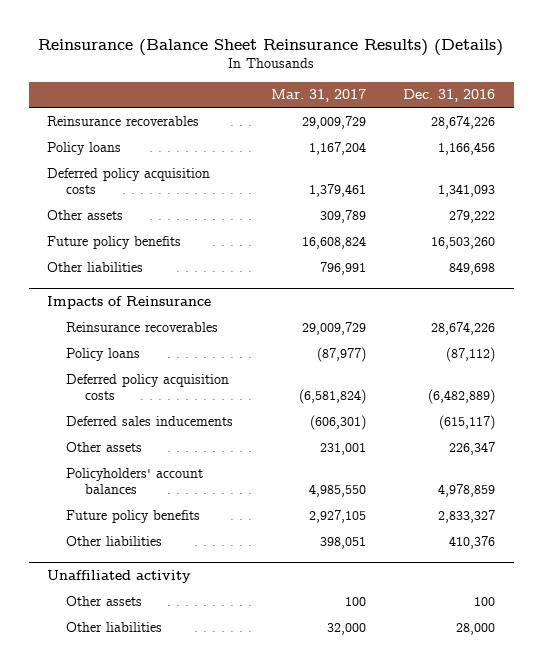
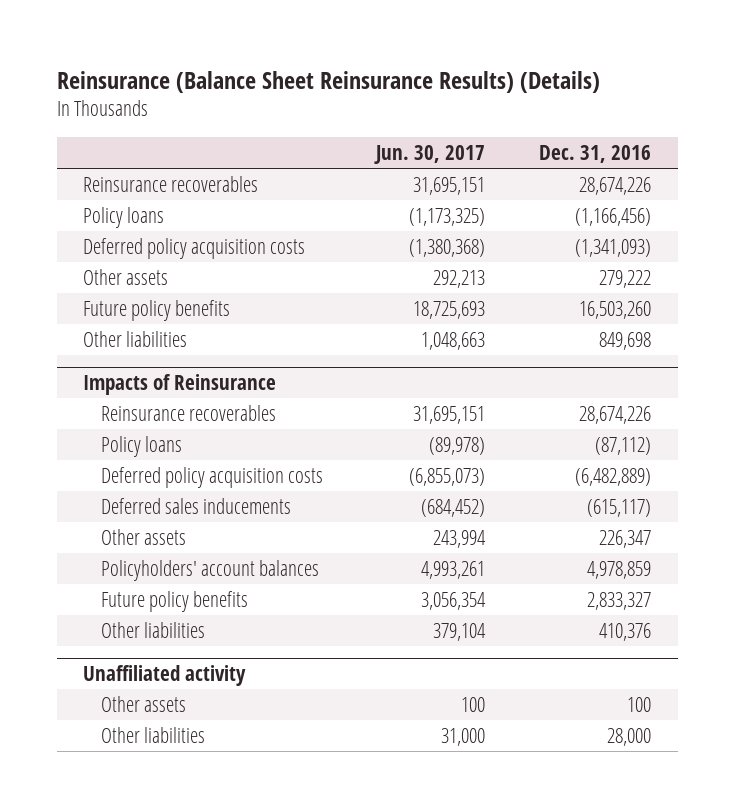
[270,89,366,103] Mar. 31, 2017 -> none
none -> [374,145,486,165] Jun. 30, 2017
[438,141,496,155] 1,166,456 -> [574,208,651,227] (1,166,456)
[438,183,496,197] 1,341,093 -> [574,239,651,258] (1,341,093)

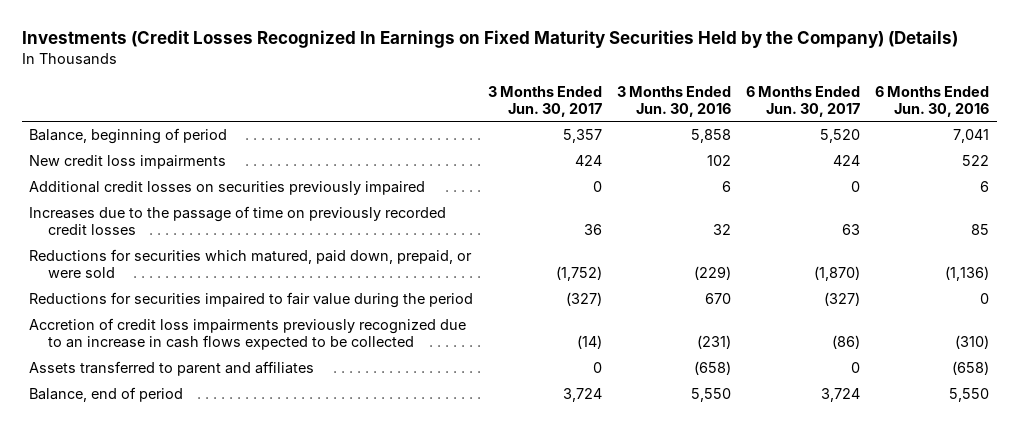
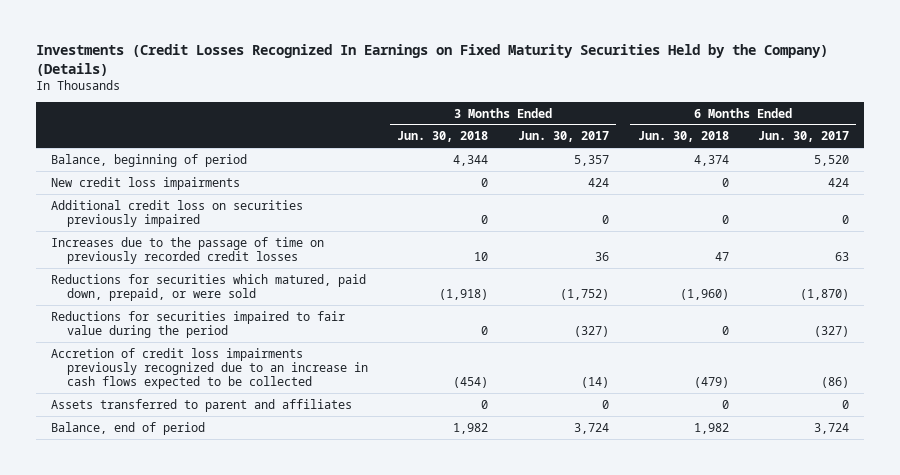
[617,85,732,117] 3 Months Ended Jun. 30, 2016 -> none
[875,85,990,117] 6 Months Ended Jun. 30, 2016 -> none
none -> [397,131,489,143] Jun. 30, 2018
none -> [637,131,729,143] Jun. 30, 2018
[29,181,426,196] Additional credit losses on securities previously impaired -> [50,199,303,227] Additional credit loss on securities previously impaired

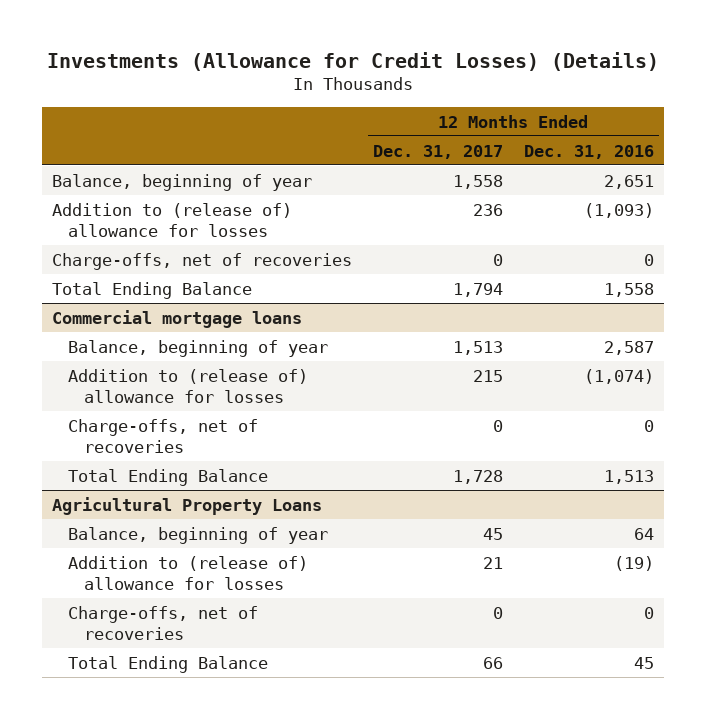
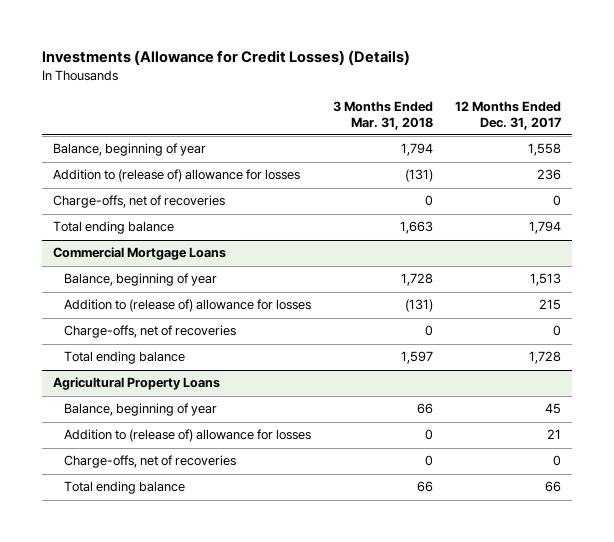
[523,144,654,159] Dec. 31, 2016 -> none
none -> [332,100,433,130] 3 Months Ended Mar. 31, 2018
[51,281,252,299] Total Ending Balance -> [52,221,174,235] Total ending balance
[51,309,302,328] Commercial mortgage loans -> [52,247,226,261] Commercial Mortgage Loans
[68,468,269,486] Total Ending Balance -> [63,351,185,365] Total ending balance
[68,655,269,673] Total Ending Balance -> [63,481,185,495] Total ending balance

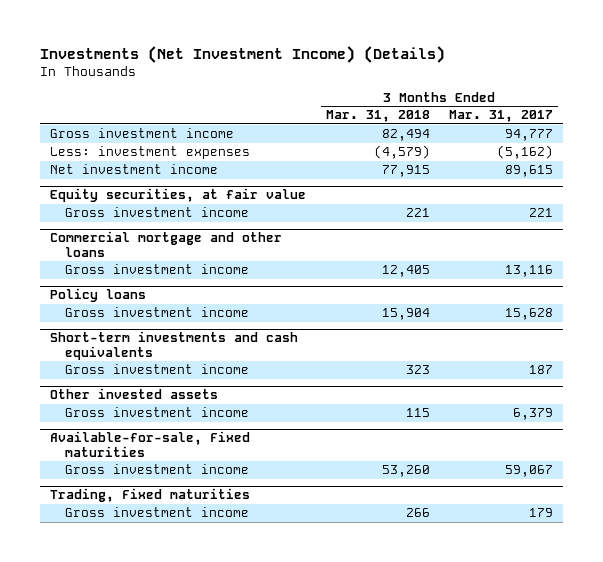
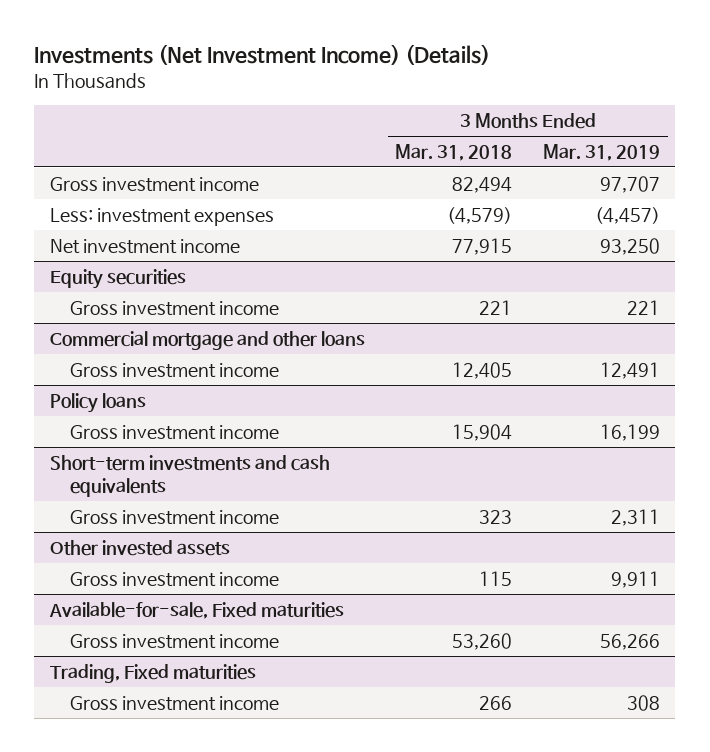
[449,110,554,123] Mar. 31, 2017 -> none
none -> [543,144,661,162] Mar. 31, 2019
[49,188,306,203] Equity securities, at fair value -> [49,268,186,289] Equity securities

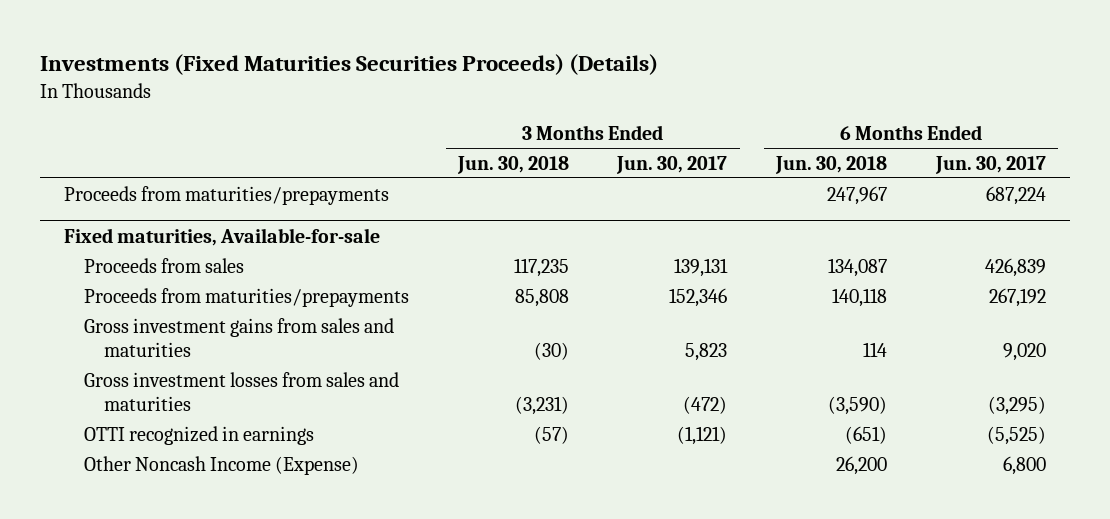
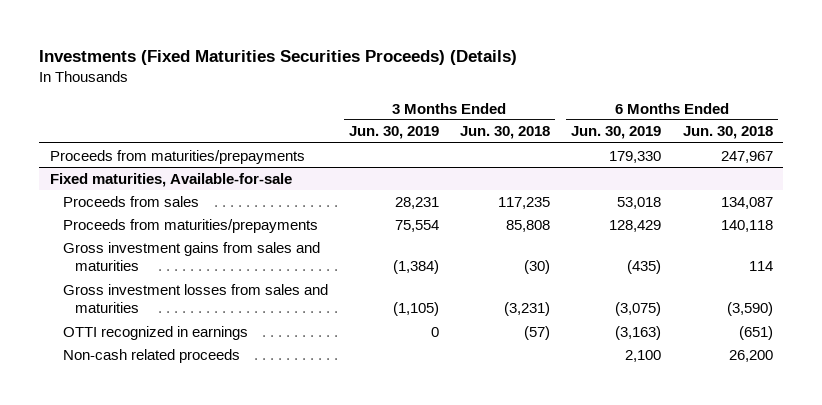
[616,155,728,174] Jun. 30, 2017 -> none
[934,155,1046,174] Jun. 30, 2017 -> none
none -> [348,126,439,140] Jun. 30, 2019
none -> [571,126,662,140] Jun. 30, 2019
[84,455,360,475] Other Noncash Income (Expense) -> [62,348,240,363] Non-cash related proceeds

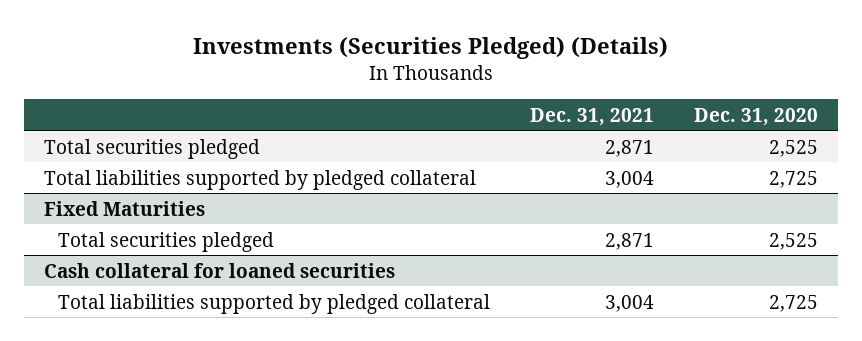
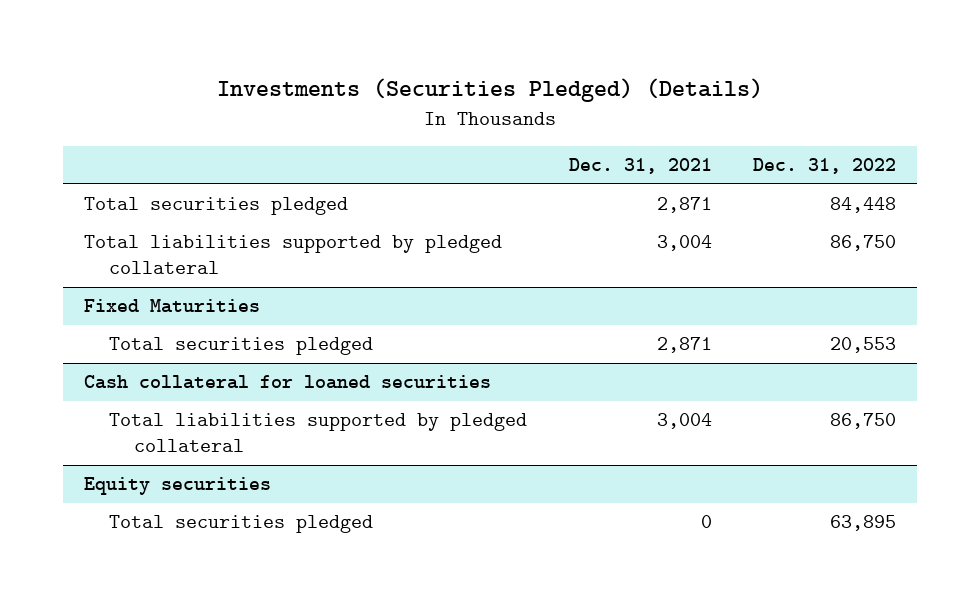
[694,107,819,126] Dec. 31, 2020 -> none
none -> [753,158,897,175] Dec. 31, 2022
none -> [83,477,271,496] Equity securities
none -> [109,515,374,534] Total securities pledged

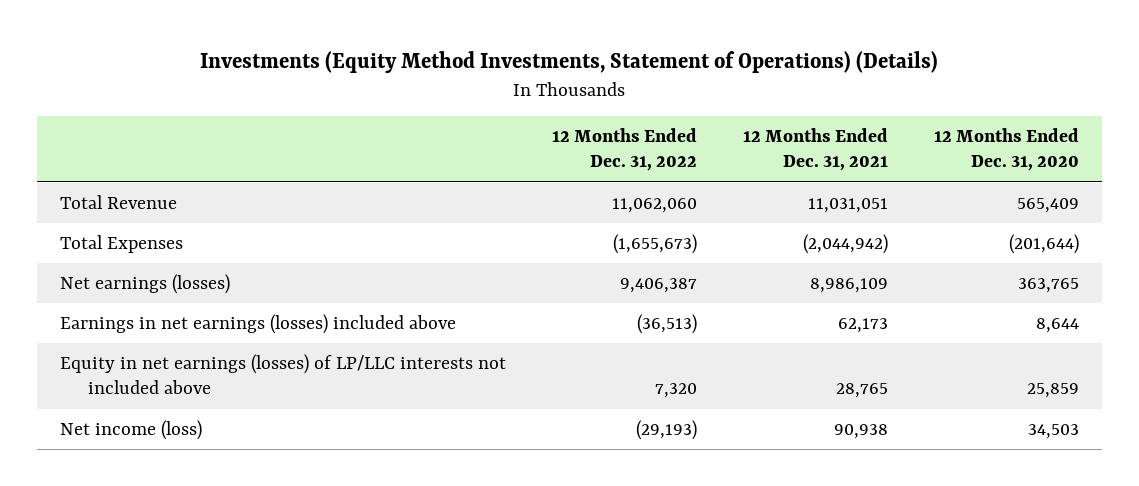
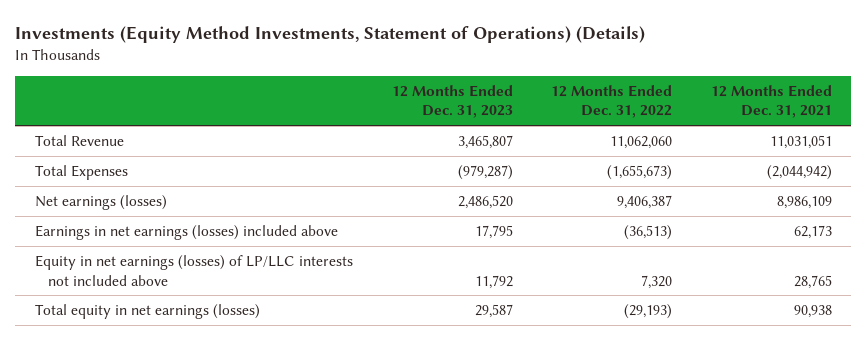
[934,127,1080,172] 12 Months Ended Dec. 31, 2020 -> none
none -> [391,84,513,119] 12 Months Ended Dec. 31, 2023
[59,419,202,440] Net income (loss) -> [34,303,260,319] Total equity in net earnings (losses)

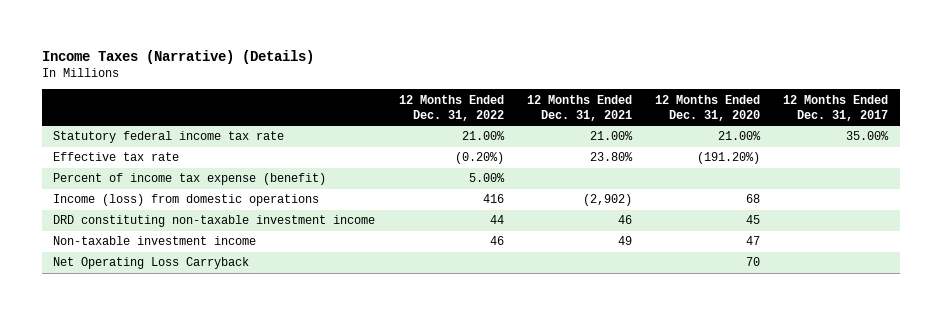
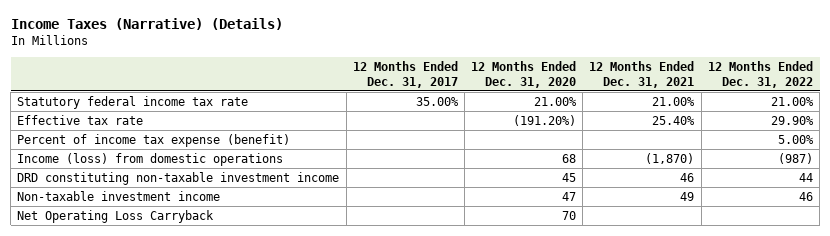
[454,152,504,165] (0.20%) -> [770,115,814,125] 29.90%
[589,152,633,162] 23.80% -> [652,115,696,125] 25.40%
[482,194,504,204] 416 -> [777,152,813,164] (987)
[582,194,632,207] (2,902) -> [645,152,695,164] (1,870)

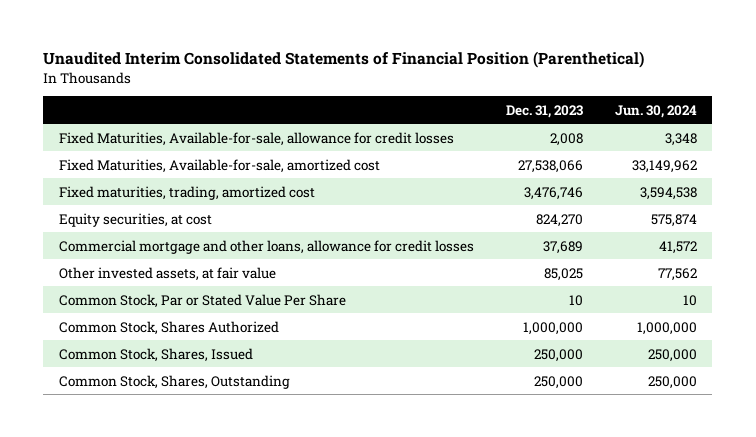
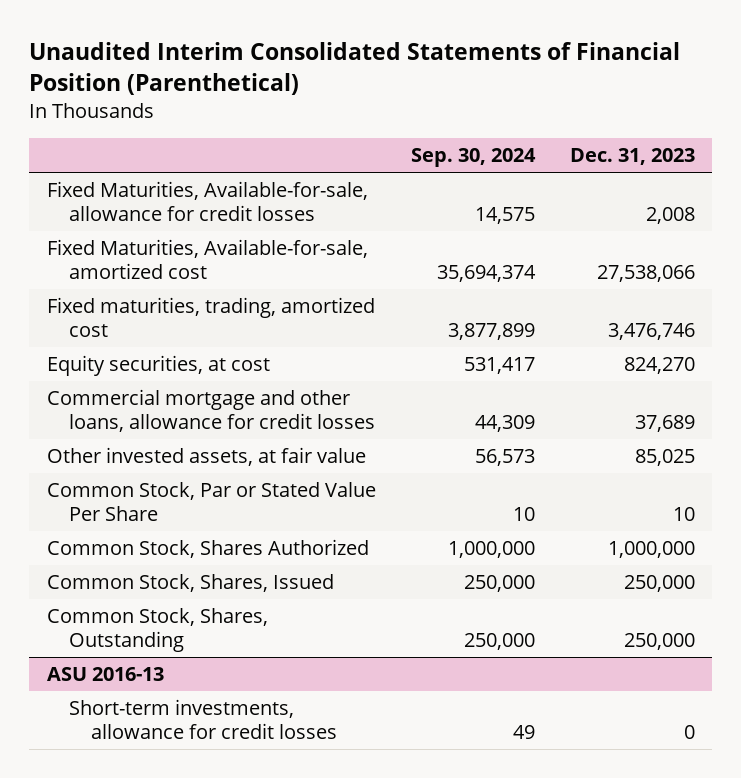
[614,104,697,118] Jun. 30, 2024 -> none
none -> [410,148,536,168] Sep. 30, 2024
none -> [46,667,164,682] ASU 2016-13
none -> [68,699,338,739] Short-term investments, allowance for credit losses

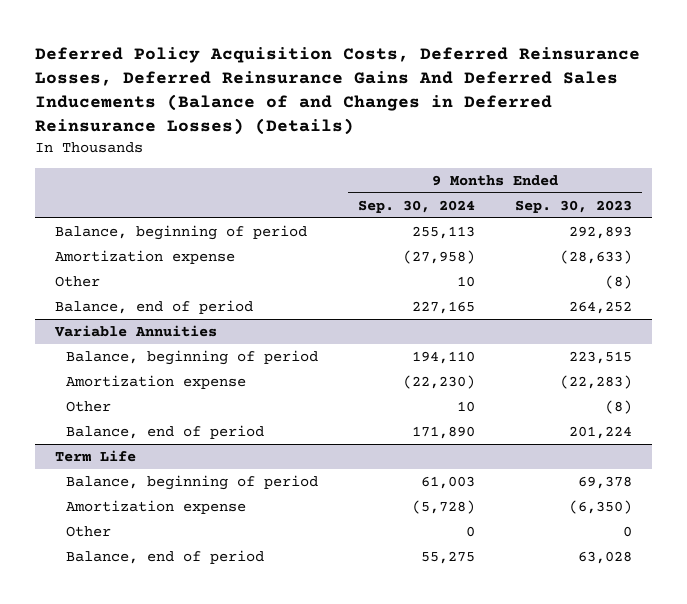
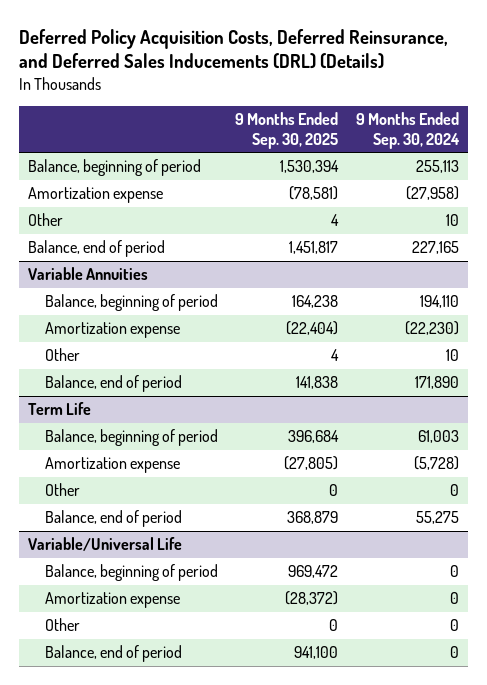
[34,46,640,136] Deferred Policy Acquisition Costs, Deferred Reinsurance Losses, Deferred Reinsurance Gains And Deferred Sales Inducements (Balance of and Changes in Deferred Reinsurance Losses) (Details) -> [18,28,448,70] Deferred Policy Acquisition Costs, Deferred Reinsurance, and Deferred Sales Inducements (DRL) (Details)
[515,199,633,213] Sep. 30, 2023 -> none
none -> [235,111,339,150] 9 Months Ended Sep. 30, 2025
none -> [27,537,182,552] Variable/Universal Life
none -> [44,564,218,582] Balance, beginning of period
none -> [44,592,180,609] Amortization expense
none -> [44,618,80,632] Other
none -> [44,645,182,663] Balance, end of period

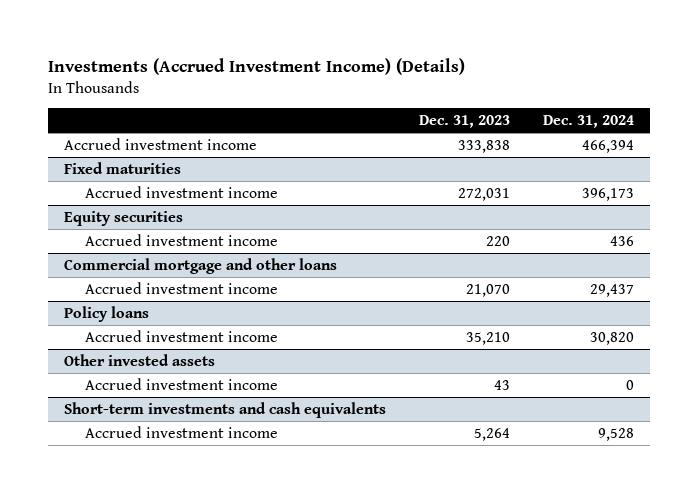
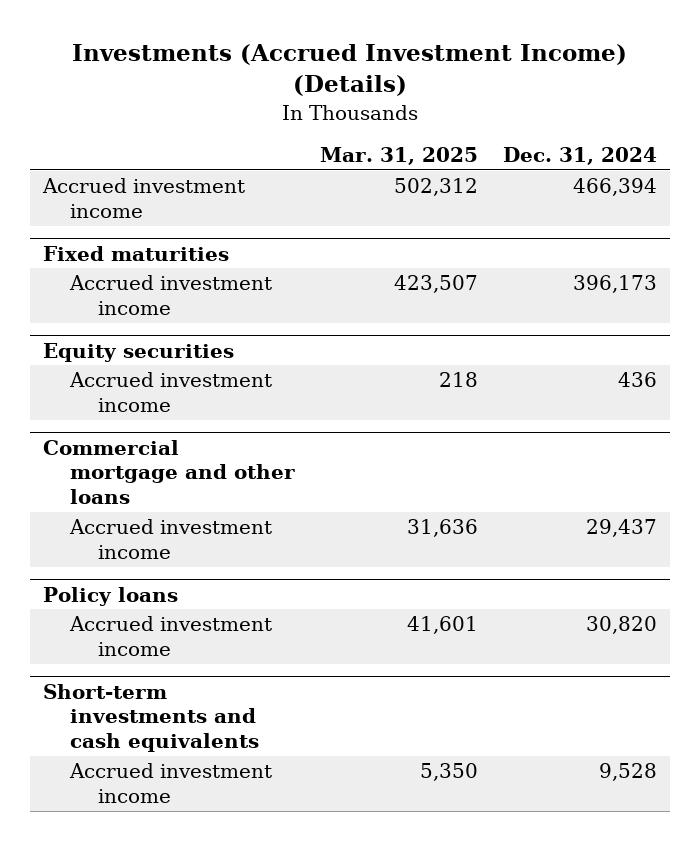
[418,114,510,128] Dec. 31, 2023 -> none
none -> [320,146,479,165] Mar. 31, 2025
[64,353,216,366] Other invested assets -> none
[84,377,278,390] Accrued investment income -> none

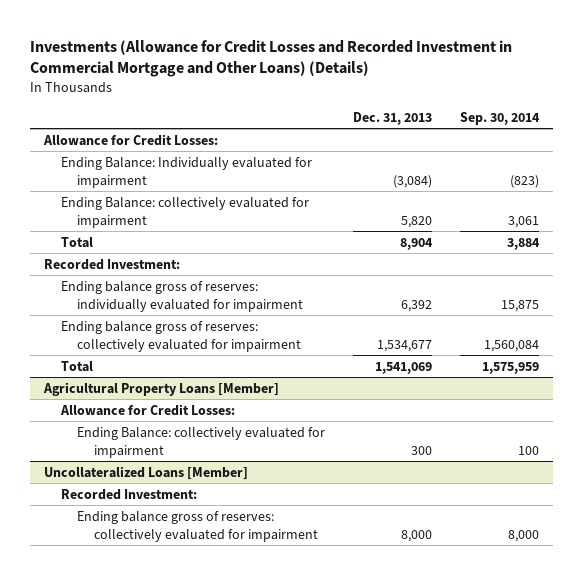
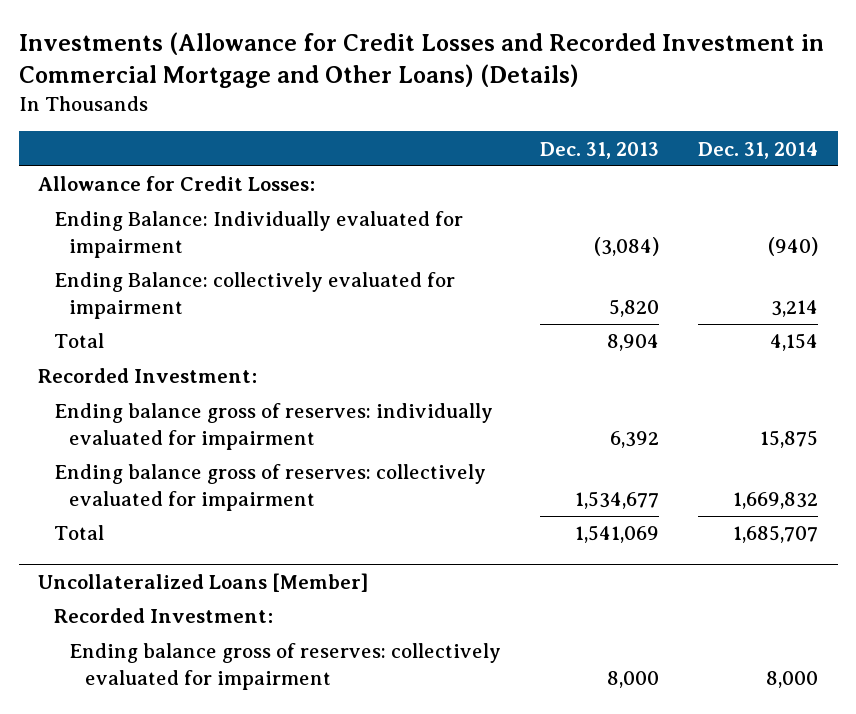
[460,111,541,125] Sep. 30, 2014 -> none
none -> [698,141,819,159] Dec. 31, 2014
[43,381,280,396] Agricultural Property Loans [Member] -> none
[59,403,235,416] Allowance for Credit Losses: -> none
[77,426,326,458] Ending Balance: collectively evaluated for impairment -> none

